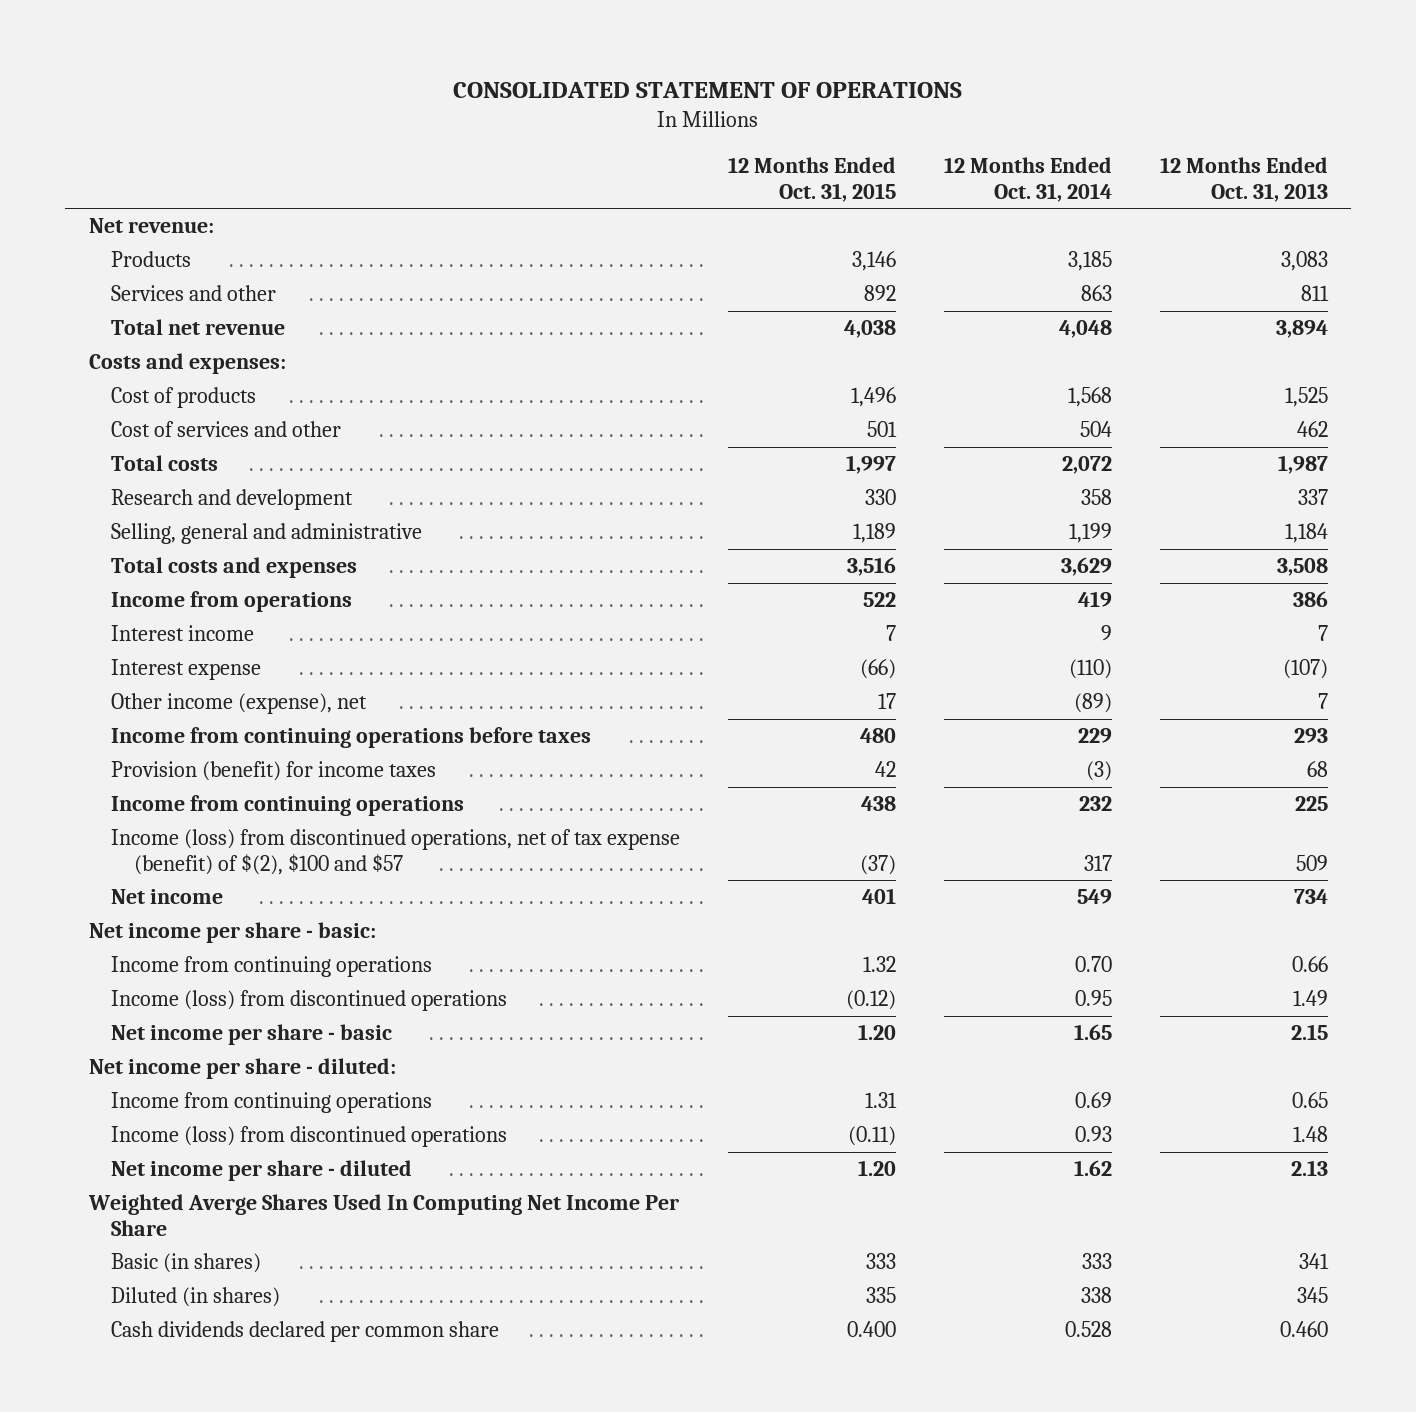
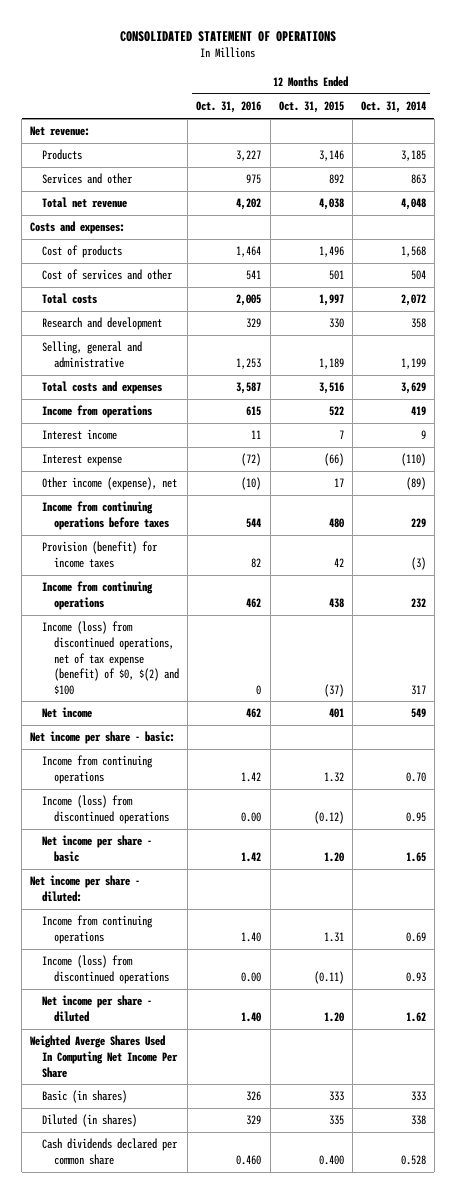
[1159,157,1328,202] 12 Months Ended Oct. 31, 2013 -> none
none -> [196,101,262,114] Oct. 31, 2016
[111,829,681,875] Income (loss) from discontinued operations, net of tax expense (benefit) of $(2), $100 and $57 -> [42,621,180,695] Income (loss) from discontinued operations, net of tax expense (benefit) of $0, $(2) and $100

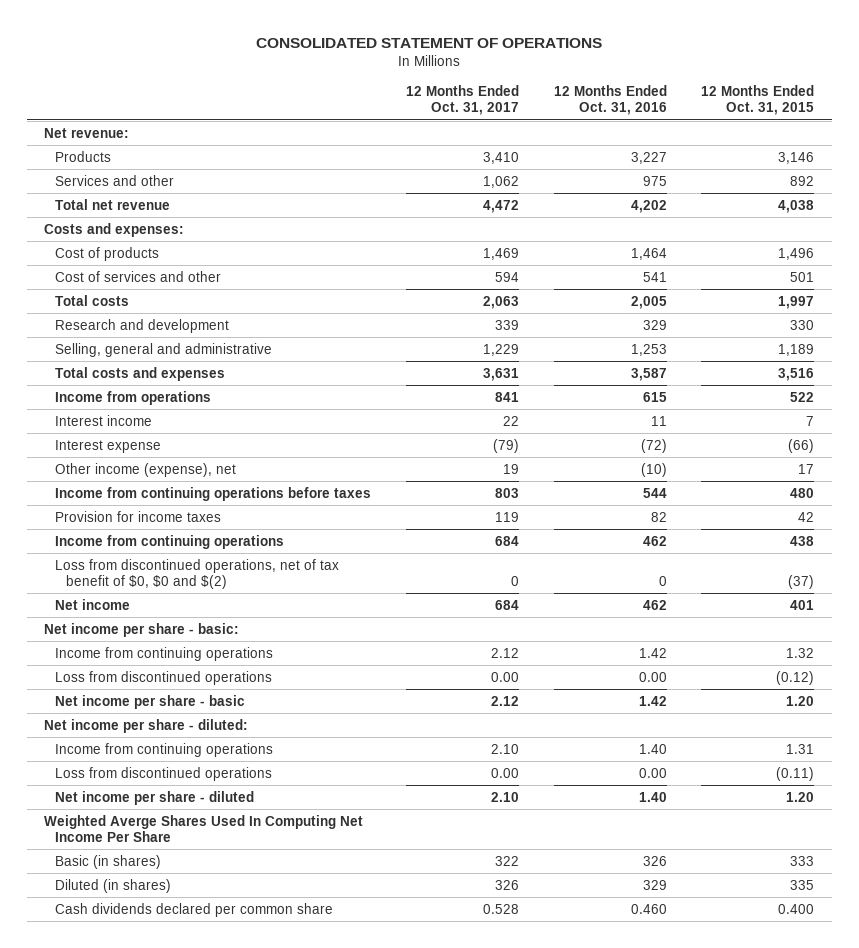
[360,101,426,114] Oct. 31, 2014 -> none
none -> [405,85,519,116] 12 Months Ended Oct. 31, 2017
[42,541,159,568] Provision (benefit) for income taxes -> [55,510,222,522] Provision for income taxes
[42,621,180,695] Income (loss) from discontinued operations, net of tax expense (benefit) of $0, $(2) and $100 -> [55,558,340,589] Loss from discontinued operations, net of tax benefit of $0, $0 and $(2)
[42,795,170,824] Income (loss) from discontinued operations -> [55,670,273,685] Loss from discontinued operations
[42,955,170,984] Income (loss) from discontinued operations -> [55,766,273,781] Loss from discontinued operations

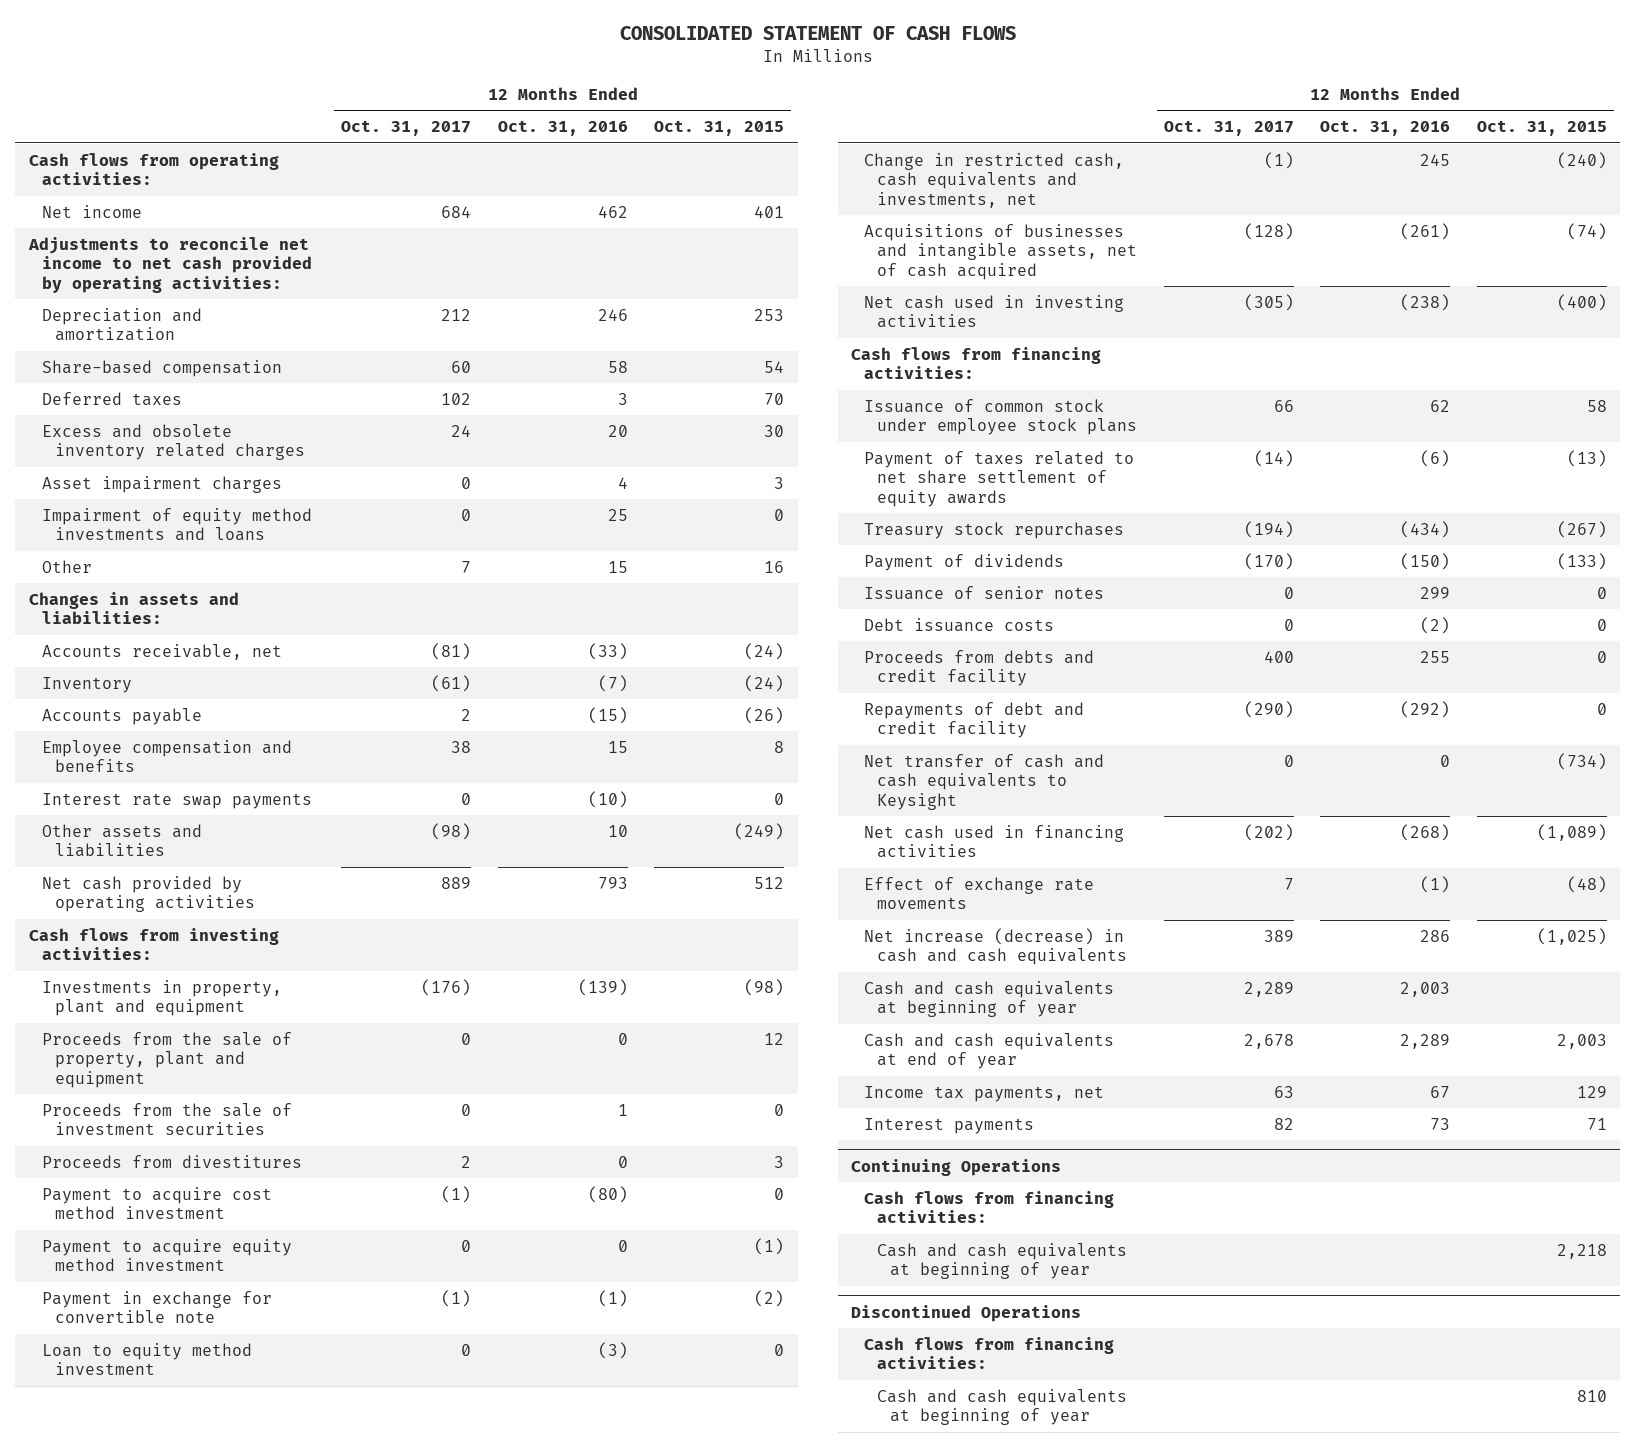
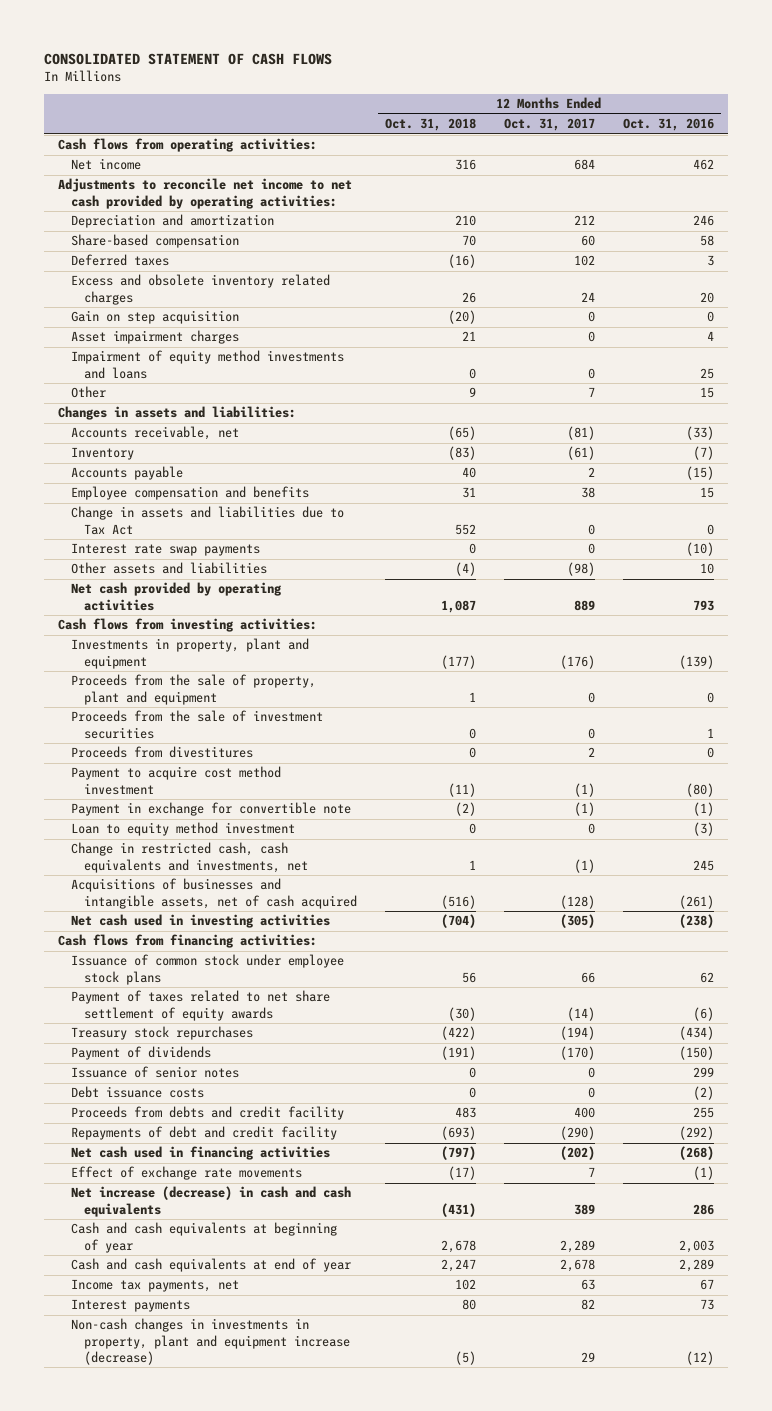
[654,120,785,137] Oct. 31, 2015 -> none
none -> [384,118,476,132] Oct. 31, 2018
none -> [70,310,239,325] Gain on step acquisition
none -> [70,506,344,535] Change in assets and liabilities due to Tax Act
[41,1238,292,1272] Payment to acquire equity method investment -> none
[864,753,1105,810] Net transfer of cash and cash equivalents to Keysight -> none
[851,1158,1062,1176] Continuing Operations -> none
[864,1190,1115,1224] Cash flows from financing activities: -> none
[877,1242,1128,1280] Cash and cash equivalents at beginning of year -> none
[851,1304,1082,1322] Discontinued Operations -> none
[864,1336,1115,1370] Cash flows from financing activities: -> none
[877,1388,1128,1426] Cash and cash equivalents at beginning of year -> none
none -> [70,1318,350,1365] Non-cash changes in investments in property, plant and equipment increase (decrease)

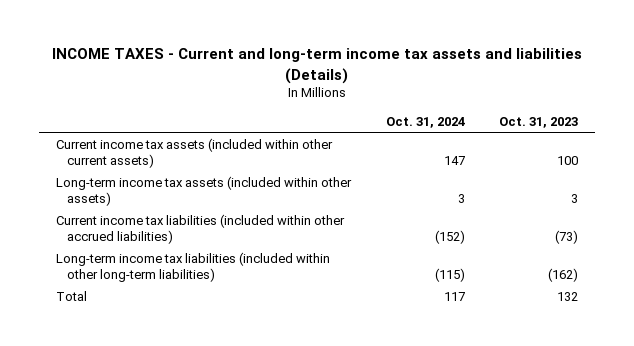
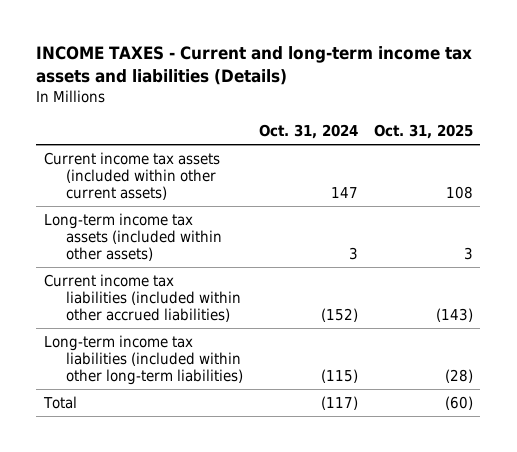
[498,116,578,128] Oct. 31, 2023 -> none
none -> [373,123,473,139] Oct. 31, 2025
[443,291,465,301] 117 -> [320,395,358,410] (117)

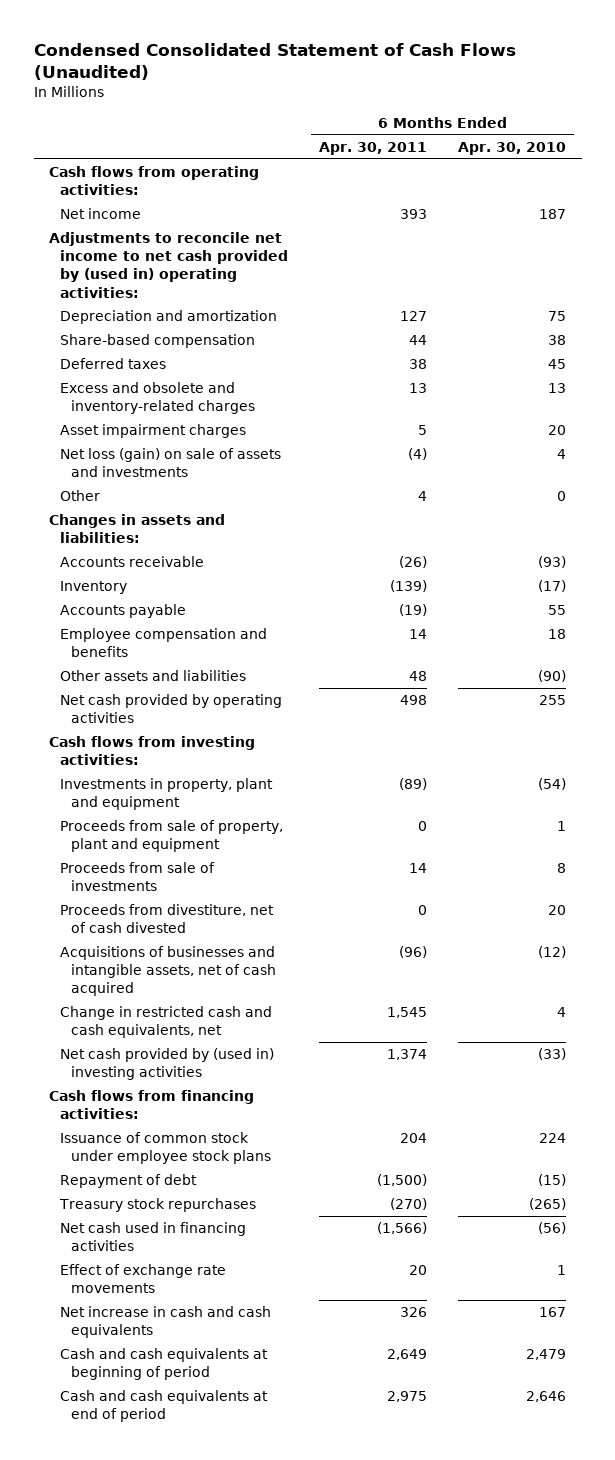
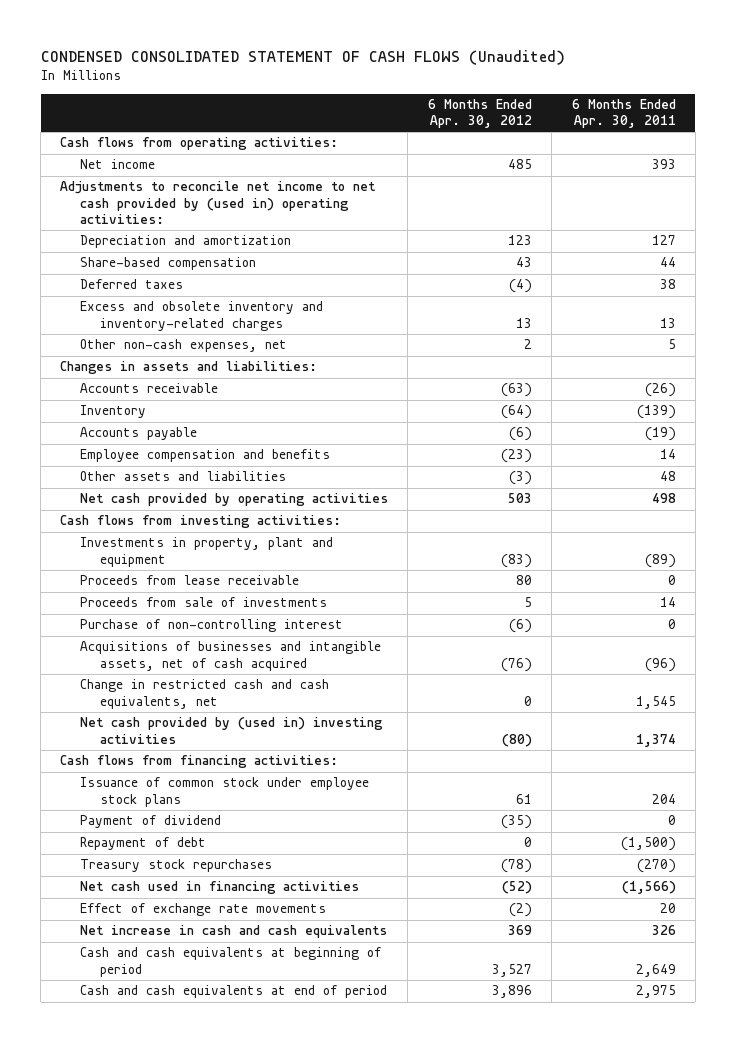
[33,42,516,80] Condensed Consolidated Statement of Cash Flows (Unaudited) -> [40,49,565,65] CONDENSED CONSOLIDATED STATEMENT OF CASH FLOWS (Unaudited)
[458,141,567,155] Apr. 30, 2010 -> none
none -> [427,99,532,129] 6 Months Ended Apr. 30, 2012
[60,424,247,439] Asset impairment charges -> none
[60,448,282,478] Net loss (gain) on sale of assets and investments -> none
[60,490,101,502] Other -> none
[60,382,255,415] Excess and obsolete and inventory-related charges -> [80,301,324,331] Excess and obsolete inventory and inventory-related charges
none -> [80,339,288,353] Other non-cash expenses, net
[60,820,284,853] Proceeds from sale of property, plant and equipment -> none
none -> [80,575,300,586] Proceeds from lease receivable
[60,904,275,934] Proceeds from divestiture, net of cash divested -> none
none -> [80,619,344,633] Purchase of non-controlling interest
none -> [80,815,222,829] Payment of dividend

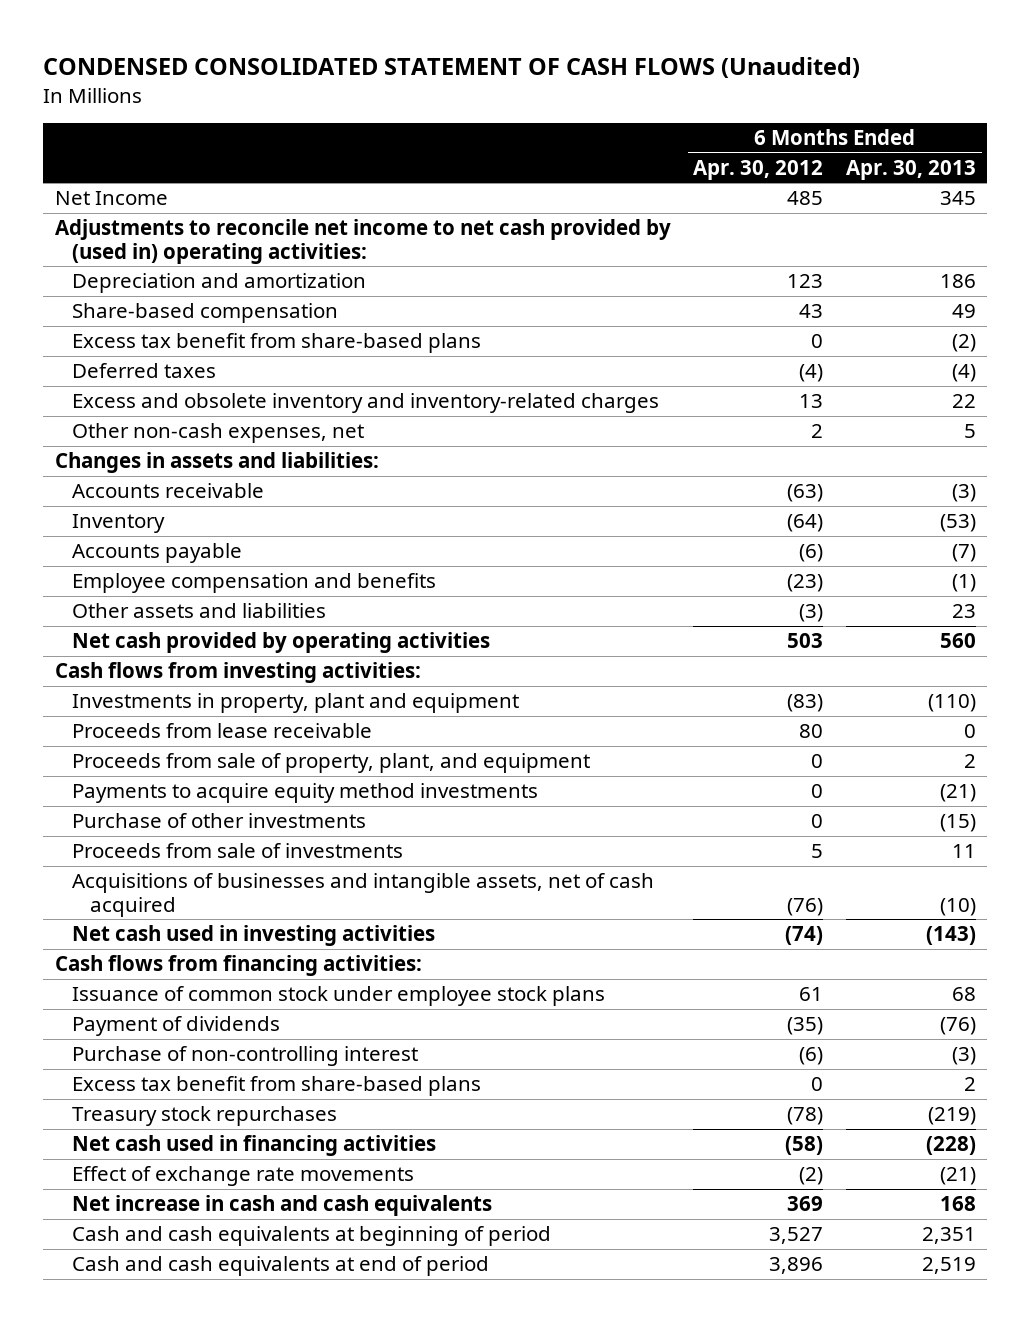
[571,99,676,129] 6 Months Ended Apr. 30, 2011 -> none
none -> [845,159,976,180] Apr. 30, 2013
[60,137,339,151] Cash flows from operating activities: -> none
[80,159,156,170] Net income -> [54,191,168,206] Net Income
none -> [72,333,482,354] Excess tax benefit from share-based plans
none -> [72,753,591,774] Proceeds from sale of property, plant, and equipment
none -> [72,783,539,804] Payments to acquire equity method investments
none -> [72,813,367,829] Purchase of other investments
[80,679,330,709] Change in restricted cash and cash equivalents, net -> none
[80,717,384,744] Net cash provided by (used in) investing activities -> [72,925,436,947] Net cash used in investing activities
[501,733,532,747] (80) -> [785,926,824,946] (74)
[80,837,207,851] Repayment of debt -> none
[80,815,222,829] Payment of dividend -> [72,1016,281,1037] Payment of dividends
[80,619,344,633] Purchase of non-controlling interest -> [72,1046,419,1067] Purchase of non-controlling interest
none -> [72,1076,482,1097] Excess tax benefit from share-based plans
[501,881,532,895] (52) -> [785,1136,824,1156] (58)

